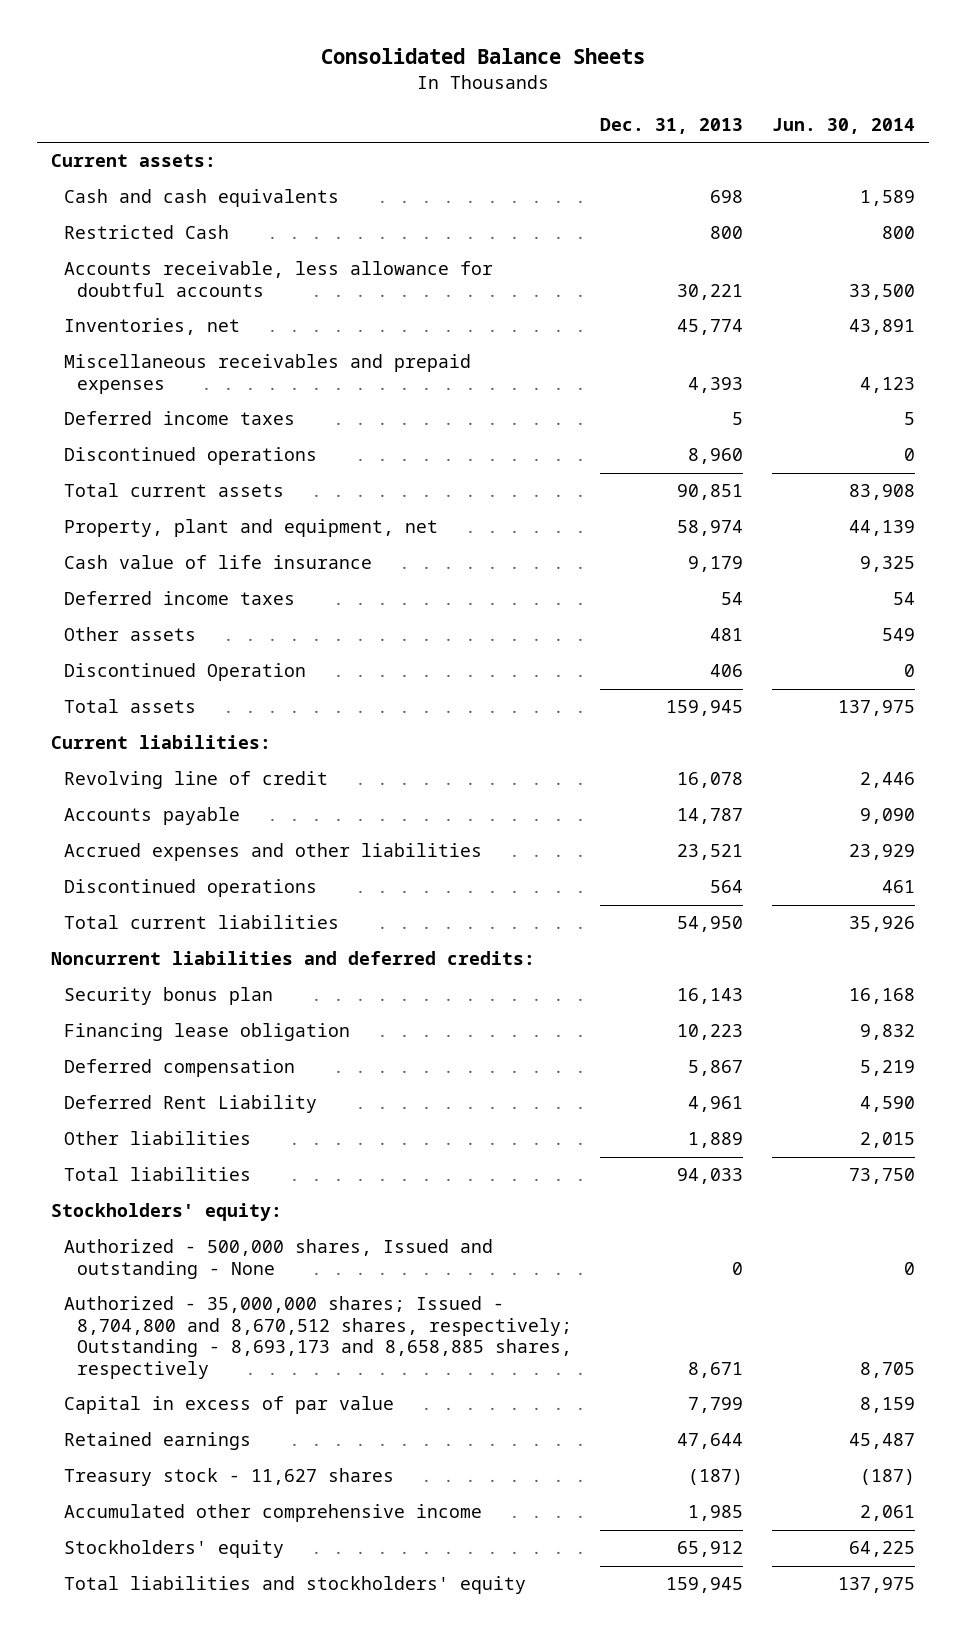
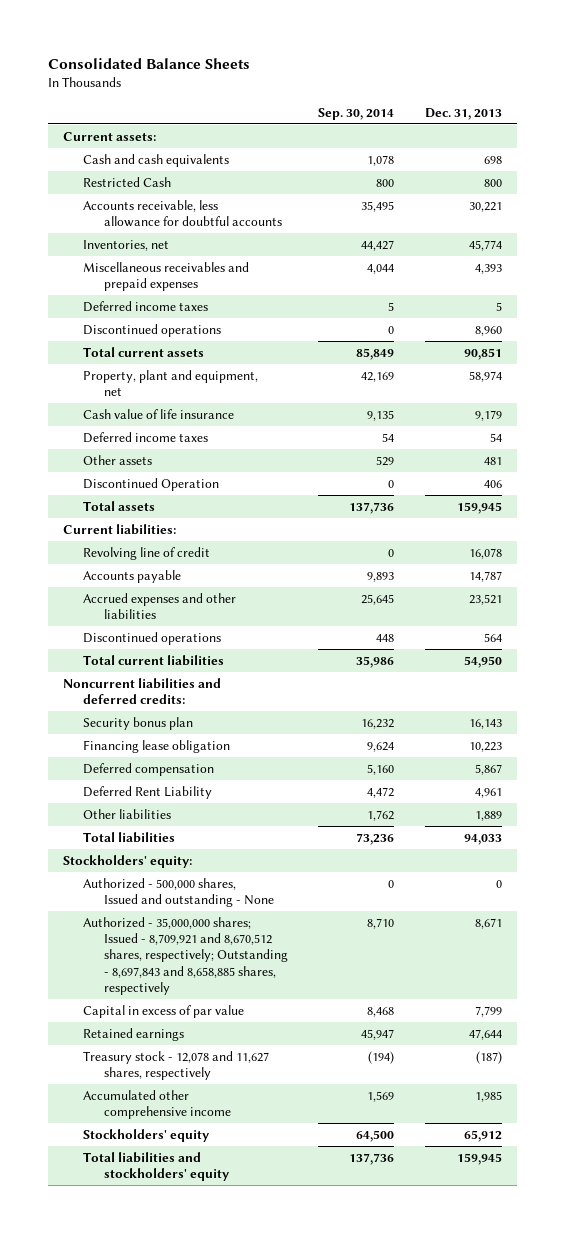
[771,118,915,135] Jun. 30, 2014 -> none
none -> [318,107,395,120] Sep. 30, 2014
[63,1296,572,1379] Authorized - 35,000,000 shares; Issued - 8,704,800 and 8,670,512 shares, respectively; Outstanding - 8,693,173 and 8,658,885 shares, respectively -> [83,916,288,996] Authorized - 35,000,000 shares; Issued - 8,709,921 and 8,670,512 shares, respectively; Outstanding - 8,697,843 and 8,658,885 shares, respectively
[63,1468,394,1487] Treasury stock - 11,627 shares -> [83,1050,270,1081] Treasury stock - 12,078 and 11,627 shares, respectively

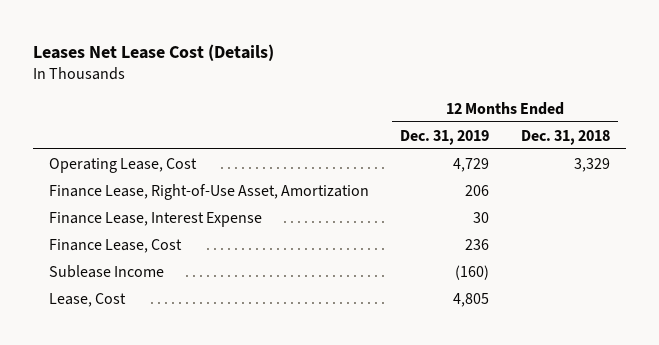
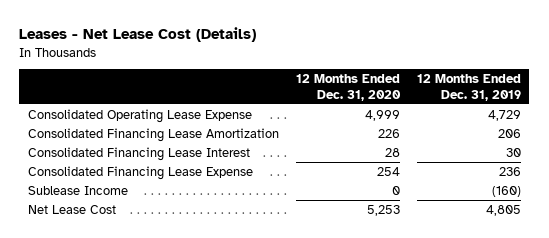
[32,43,274,61] Leases Net Lease Cost (Details) -> [19,27,257,43] Leases - Net Lease Cost (Details)
[520,129,610,145] Dec. 31, 2018 -> none
none -> [295,74,401,101] 12 Months Ended Dec. 31, 2020
[48,157,197,173] Operating Lease, Cost -> [27,109,252,124] Consolidated Operating Lease Expense
[48,183,369,200] Finance Lease, Right-of-Use Asset, Amortization -> [27,128,279,143] Consolidated Financing Lease Amortization
[48,211,262,227] Finance Lease, Interest Expense -> [27,147,250,162] Consolidated Financing Lease Interest
[48,238,182,253] Finance Lease, Cost -> [27,166,253,181] Consolidated Financing Lease Expense
[48,292,126,307] Lease, Cost -> [27,205,116,215] Net Lease Cost

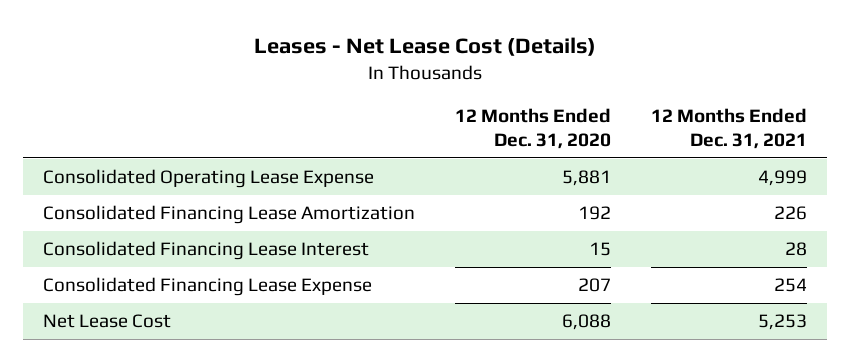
[416,74,521,101] 12 Months Ended Dec. 31, 2019 -> none
none -> [650,107,807,150] 12 Months Ended Dec. 31, 2021
[27,186,128,196] Sublease Income -> none
[364,110,400,122] 4,999 -> [561,170,611,187] 5,881
[377,129,400,139] 226 -> [577,206,611,221] 192
[384,148,400,158] 28 -> [588,242,611,257] 15
[376,167,400,177] 254 -> [577,278,611,293] 207
[366,205,400,217] 5,253 -> [561,314,611,331] 6,088

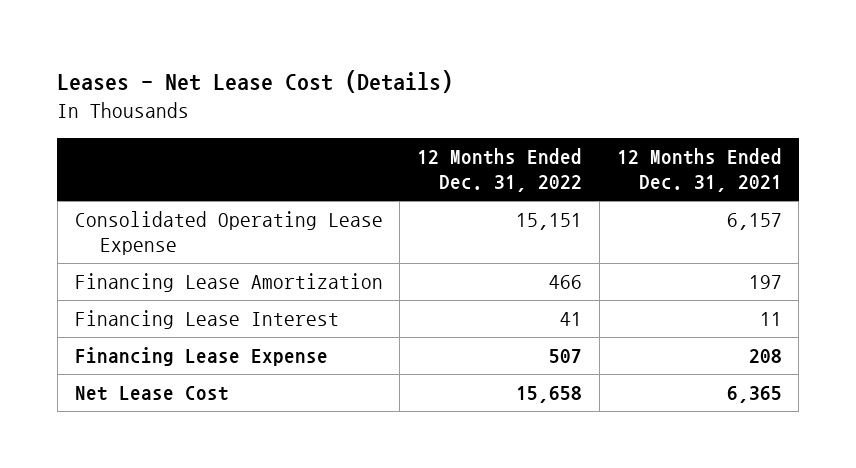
[454,107,611,150] 12 Months Ended Dec. 31, 2020 -> none
none -> [417,148,583,193] 12 Months Ended Dec. 31, 2022
[757,170,807,187] 4,999 -> [726,213,782,231] 6,157
[43,205,416,225] Consolidated Financing Lease Amortization -> [74,273,383,293] Financing Lease Amortization
[773,206,807,221] 226 -> [748,275,782,290] 197
[43,241,370,261] Consolidated Financing Lease Interest -> [74,310,339,330] Financing Lease Interest
[784,242,807,257] 28 -> [759,312,782,327] 11
[43,277,373,297] Consolidated Financing Lease Expense -> [74,347,328,367] Financing Lease Expense
[773,278,807,293] 254 -> [748,349,782,364] 208
[757,314,807,331] 5,253 -> [726,386,782,404] 6,365

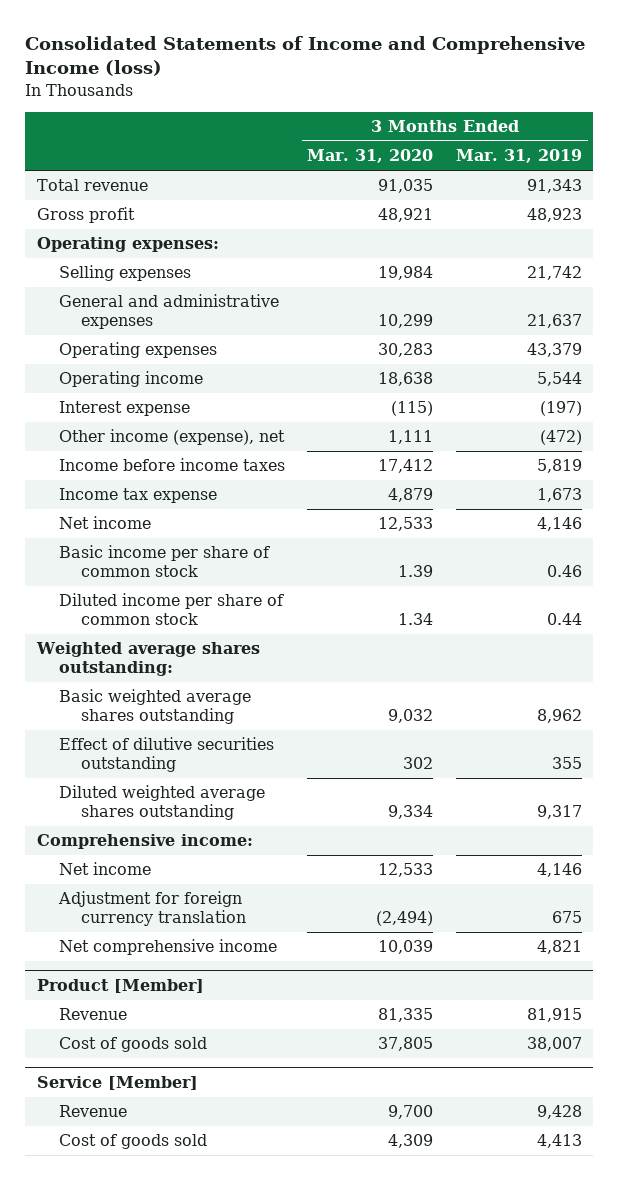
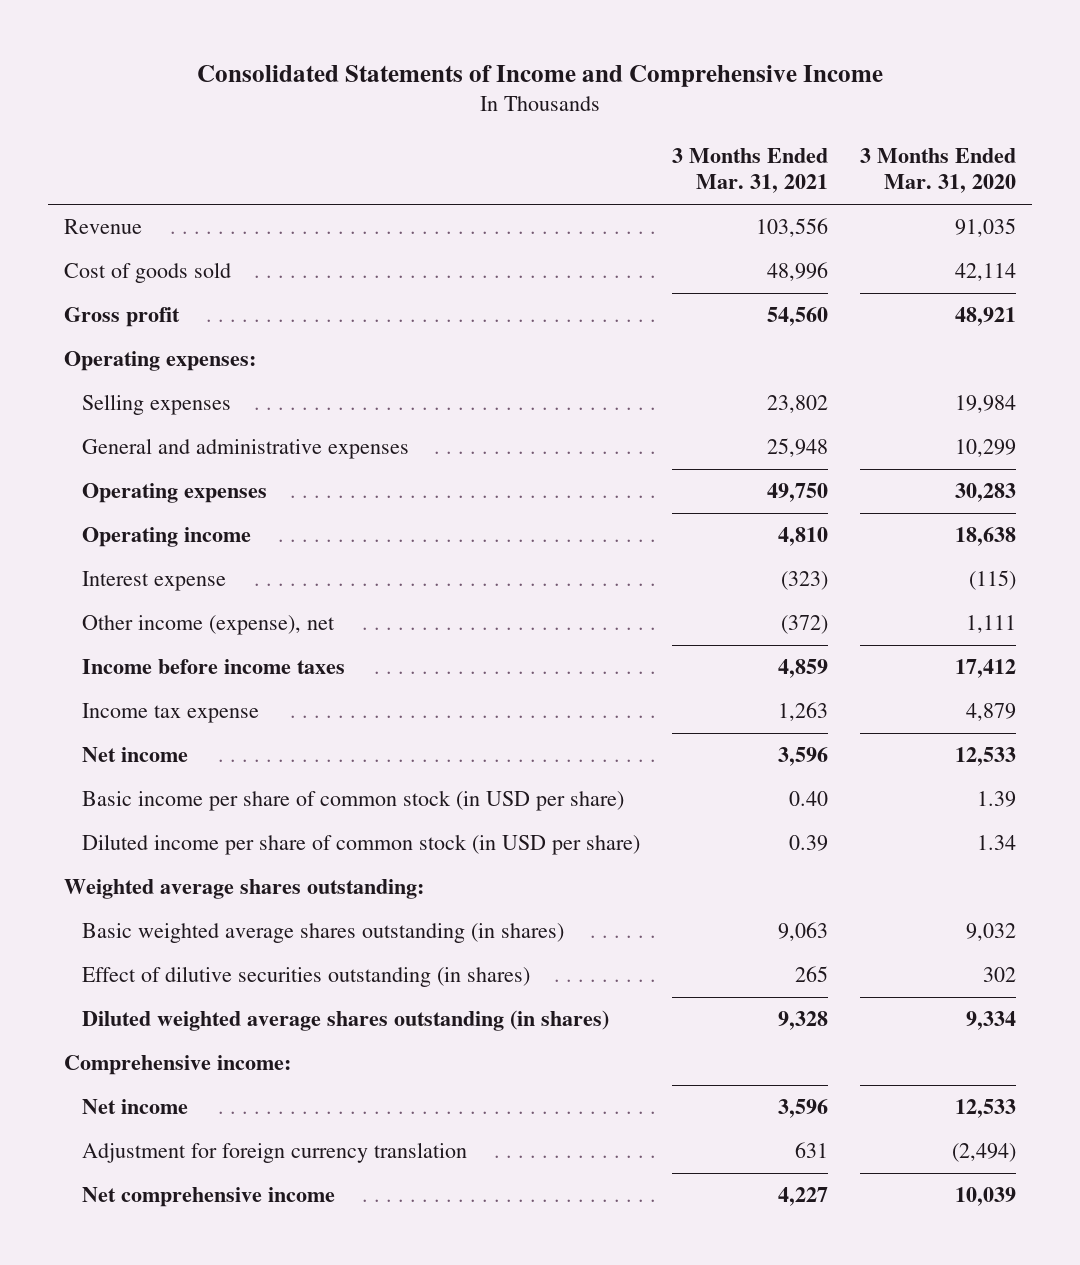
[25,35,586,77] Consolidated Statements of Income and Comprehensive Income (loss) -> [197,64,884,87] Consolidated Statements of Income and Comprehensive Income
[455,149,582,164] Mar. 31, 2019 -> none
none -> [672,147,829,194] 3 Months Ended Mar. 31, 2021
[36,179,148,192] Total revenue -> [64,219,143,235] Revenue
none -> [64,262,232,284] Cost of goods sold
[58,545,270,578] Basic income per share of common stock -> [82,790,625,812] Basic income per share of common stock (in USD per share)
[58,593,284,626] Diluted income per share of common stock -> [82,834,641,856] Diluted income per share of common stock (in USD per share)
[58,689,251,725] Basic weighted average shares outstanding -> [82,923,565,944] Basic weighted average shares outstanding (in shares)
[58,737,274,773] Effect of dilutive securities outstanding -> [82,966,531,988] Effect of dilutive securities outstanding (in shares)
[58,785,265,821] Diluted weighted average shares outstanding -> [82,1010,610,1032] Diluted weighted average shares outstanding (in shares)
[36,978,204,993] Product [Member] -> none
[58,1008,127,1021] Revenue -> none
[58,1037,207,1053] Cost of goods sold -> none
[36,1075,198,1090] Service [Member] -> none
[58,1105,127,1118] Revenue -> none
[58,1134,207,1150] Cost of goods sold -> none

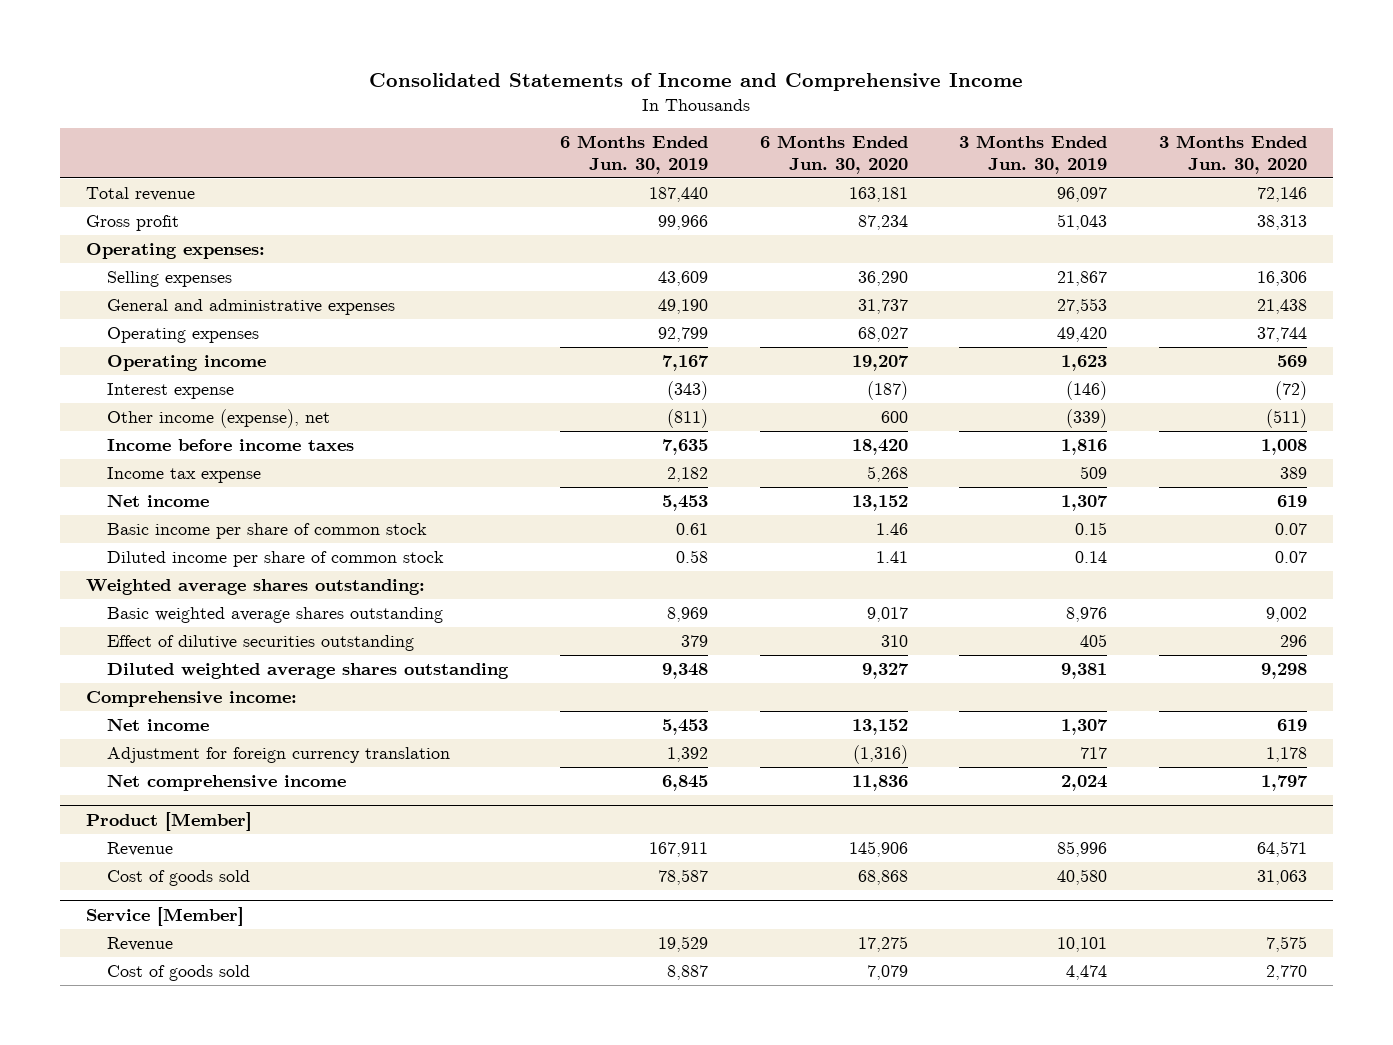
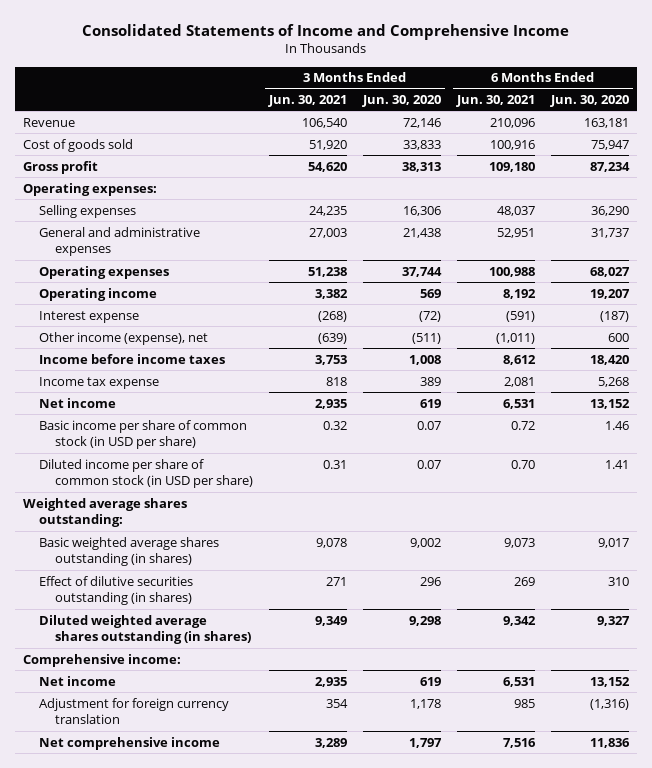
[559,135,708,174] 6 Months Ended Jun. 30, 2019 -> none
[959,135,1108,174] 3 Months Ended Jun. 30, 2019 -> none
none -> [267,95,347,108] Jun. 30, 2021
none -> [455,95,535,108] Jun. 30, 2021
[85,186,195,201] Total revenue -> [23,117,76,127] Revenue
none -> [23,138,134,152] Cost of goods sold
[107,522,428,539] Basic income per share of common stock -> [38,419,247,450] Basic income per share of common stock (in USD per share)
[107,550,445,567] Diluted income per share of common stock -> [38,458,253,489] Diluted income per share of common stock (in USD per share)
[107,606,444,623] Basic weighted average shares outstanding -> [38,536,219,567] Basic weighted average shares outstanding (in shares)
[107,634,415,651] Effect of dilutive securities outstanding -> [38,575,193,606] Effect of dilutive securities outstanding (in shares)
[107,662,510,679] Diluted weighted average shares outstanding -> [38,614,251,645] Diluted weighted average shares outstanding (in shares)
[85,811,252,831] Product [Member] -> none
[107,841,174,856] Revenue -> none
[107,869,251,886] Cost of goods sold -> none
[85,906,244,926] Service [Member] -> none
[107,936,174,951] Revenue -> none
[107,964,251,981] Cost of goods sold -> none

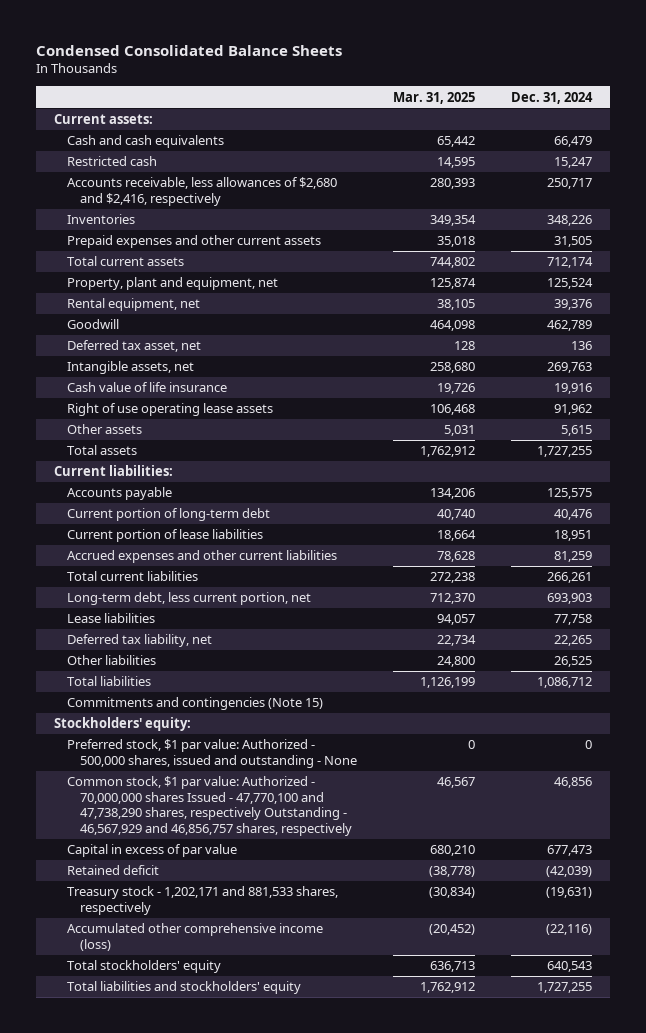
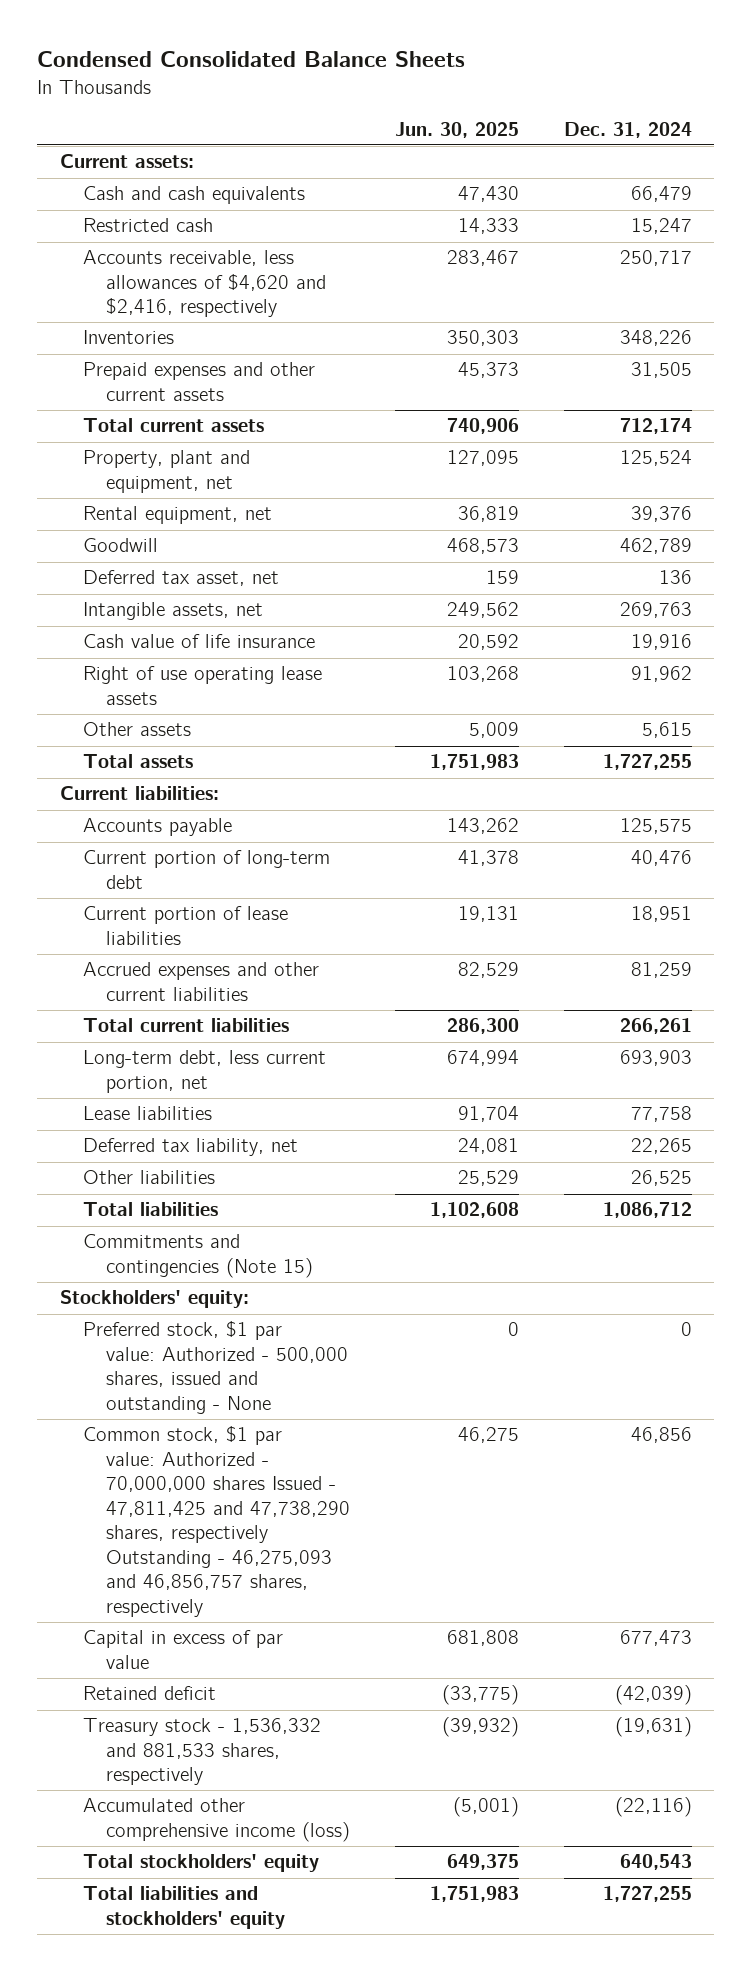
[393,91,476,104] Mar. 31, 2025 -> none
none -> [394,121,519,138] Jun. 30, 2025
[67,177,338,206] Accounts receivable, less allowances of $2,680 and $2,416, respectively -> [82,250,326,318] Accounts receivable, less allowances of $4,620 and $2,416, respectively
[67,776,353,837] Common stock, $1 par value: Authorized - 70,000,000 shares Issued - 47,770,100 and 47,738,290 shares, respectively Outstanding - 46,567,929 and 46,856,757 shares, respectively -> [82,1426,350,1617] Common stock, $1 par value: Authorized - 70,000,000 shares Issued - 47,811,425 and 47,738,290 shares, respectively Outstanding - 46,275,093 and 46,856,757 shares, respectively
[67,886,339,915] Treasury stock - 1,202,171 and 881,533 shares, respectively -> [82,1718,321,1786] Treasury stock - 1,536,332 and 881,533 shares, respectively

